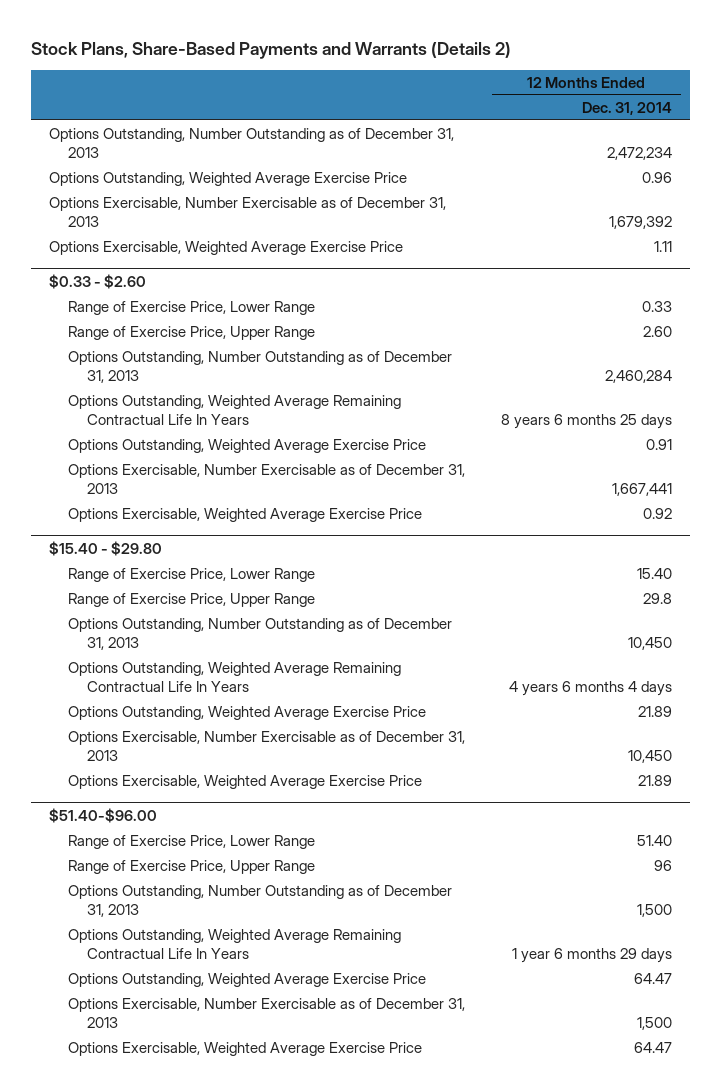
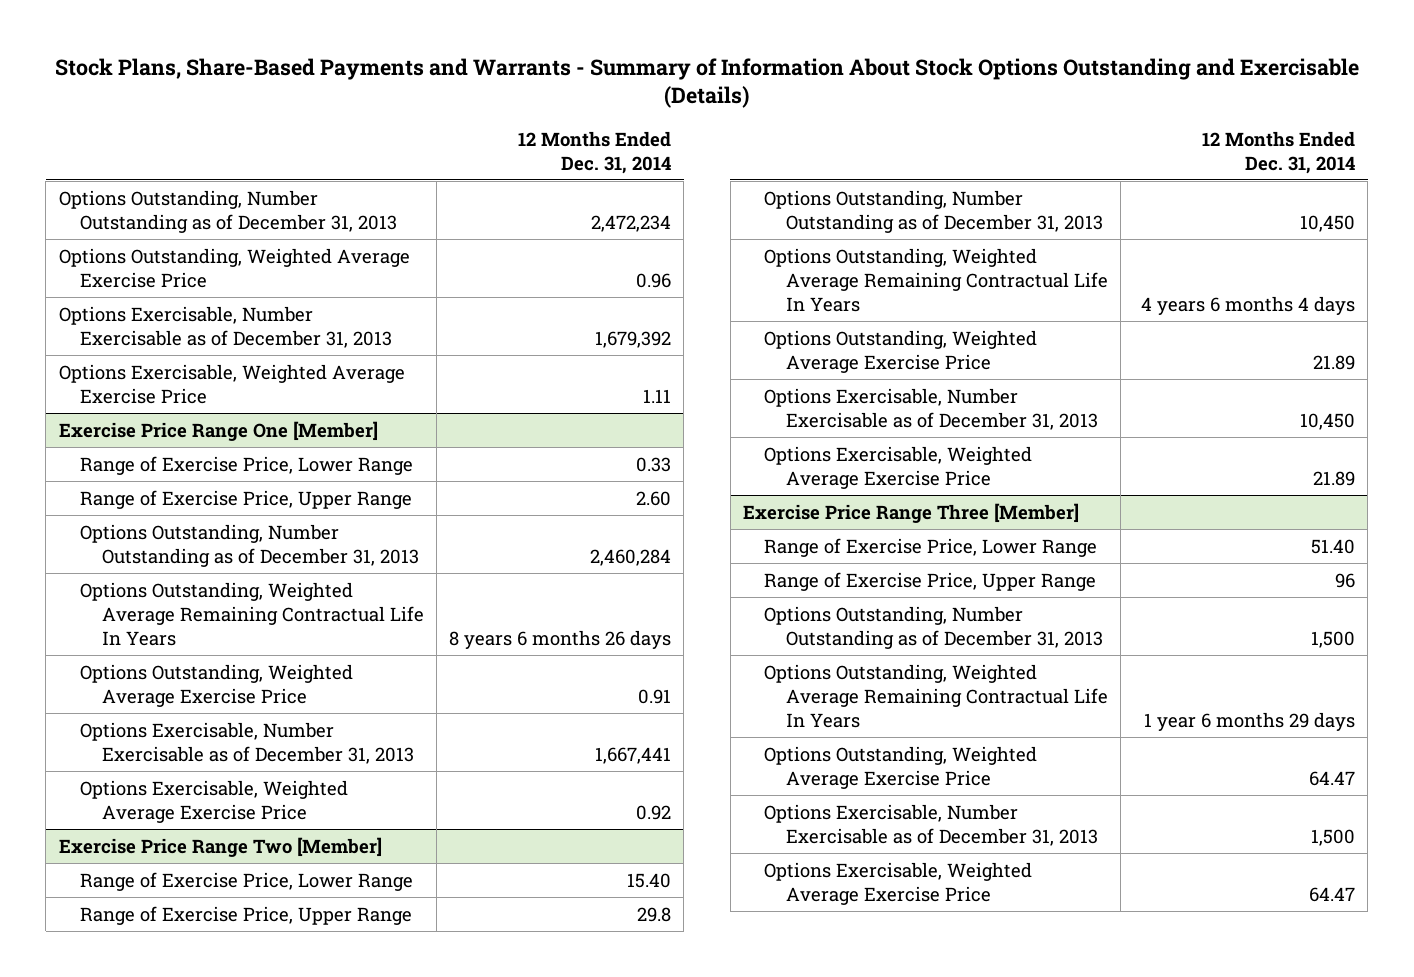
[31,41,512,59] Stock Plans, Share-Based Payments and Warrants (Details 2) -> [54,57,1359,109] Stock Plans, Share-Based Payments and Warrants - Summary of Information About Stock Options Outstanding and Exercisable (Details)
[49,273,147,289] $0.33 - $2.60 -> none
none -> [58,420,378,441] Exercise Price Range One [Member]
[500,414,672,430] 8 years 6 months 25 days -> [449,629,672,649] 8 years 6 months 26 days
[49,540,163,556] $15.40 - $29.80 -> none
none -> [58,836,382,857] Exercise Price Range Two [Member]
[49,807,158,823] $51.40-$96.00 -> none
none -> [742,502,1079,523] Exercise Price Range Three [Member]

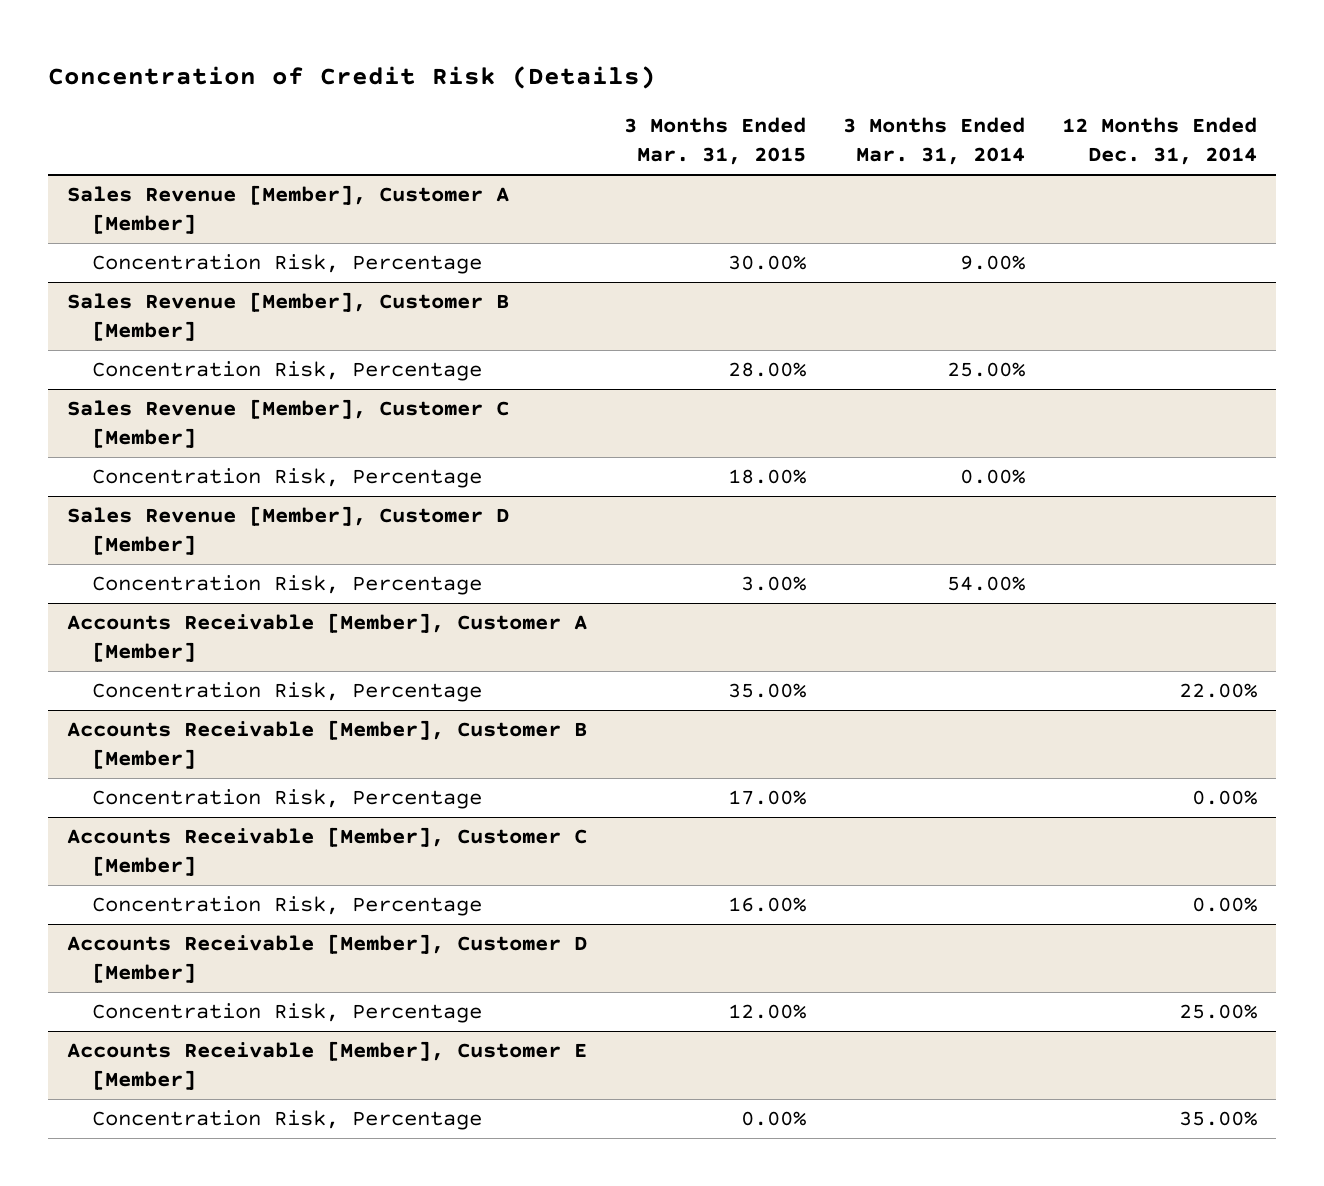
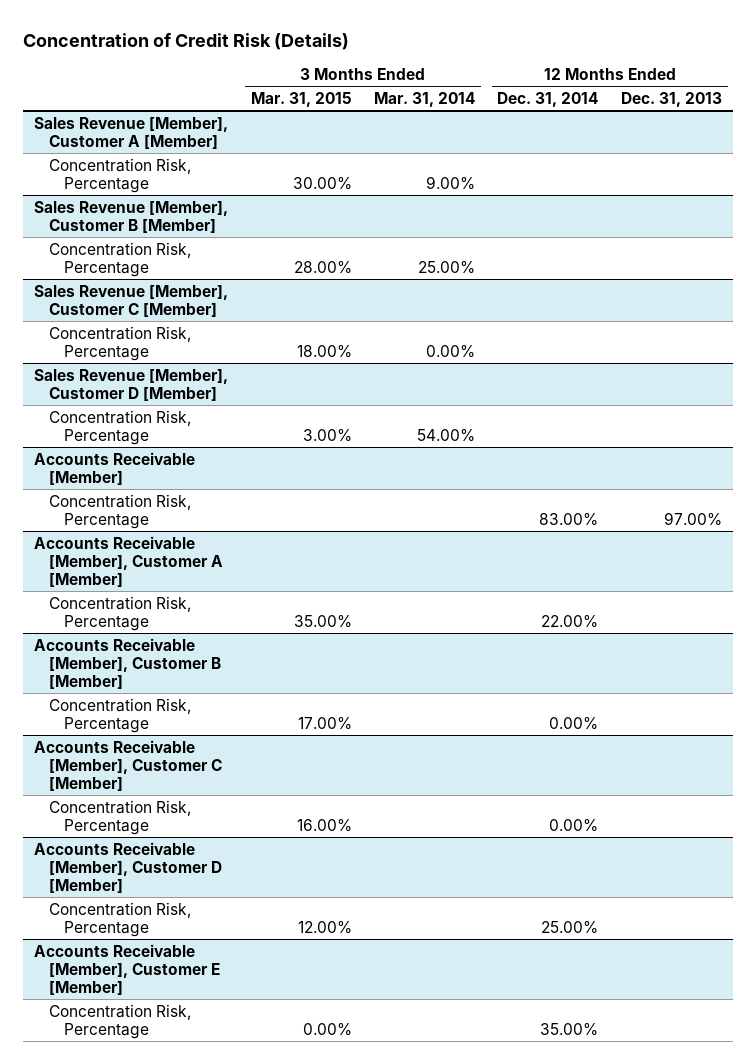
none -> [620,92,722,108] Dec. 31, 2013
none -> [34,451,196,485] Accounts Receivable [Member]
none -> [49,493,192,529] Concentration Risk, Percentage

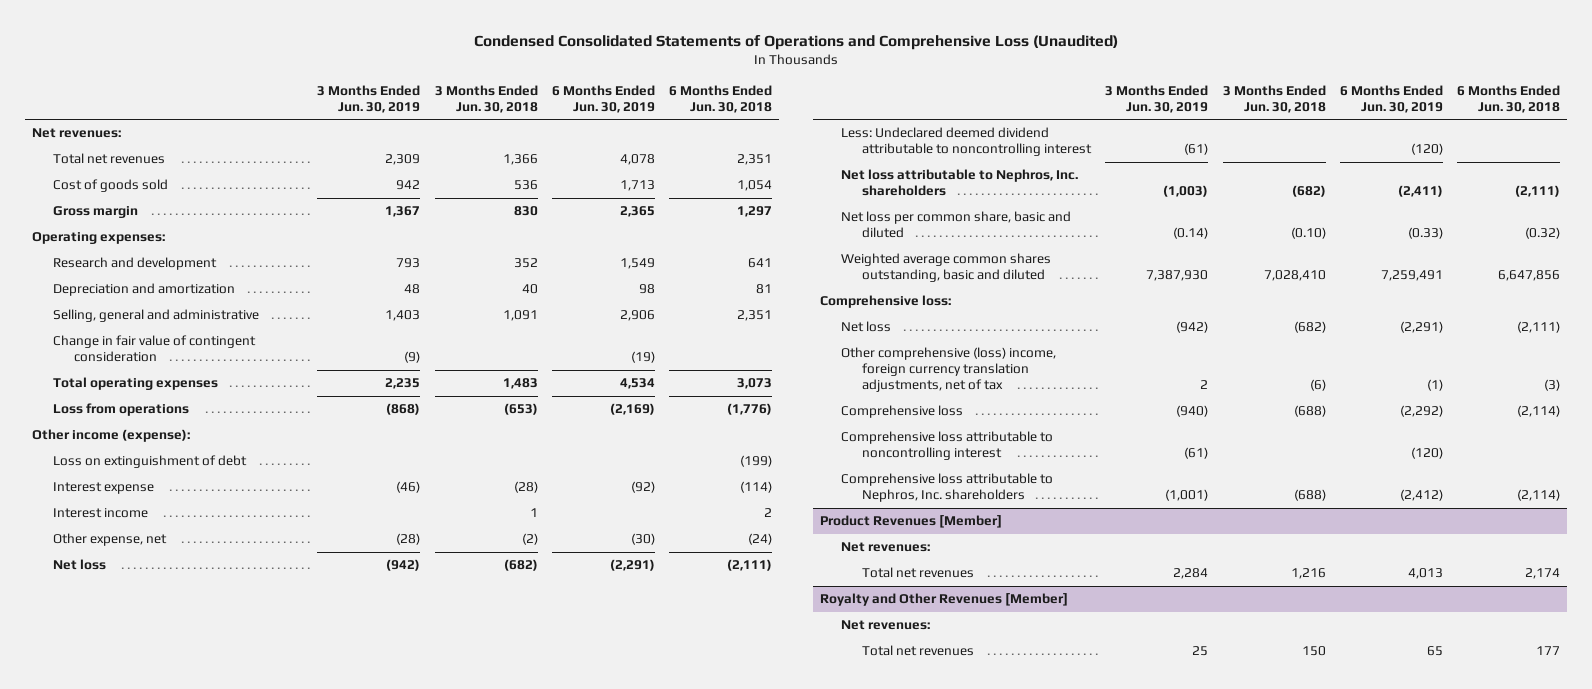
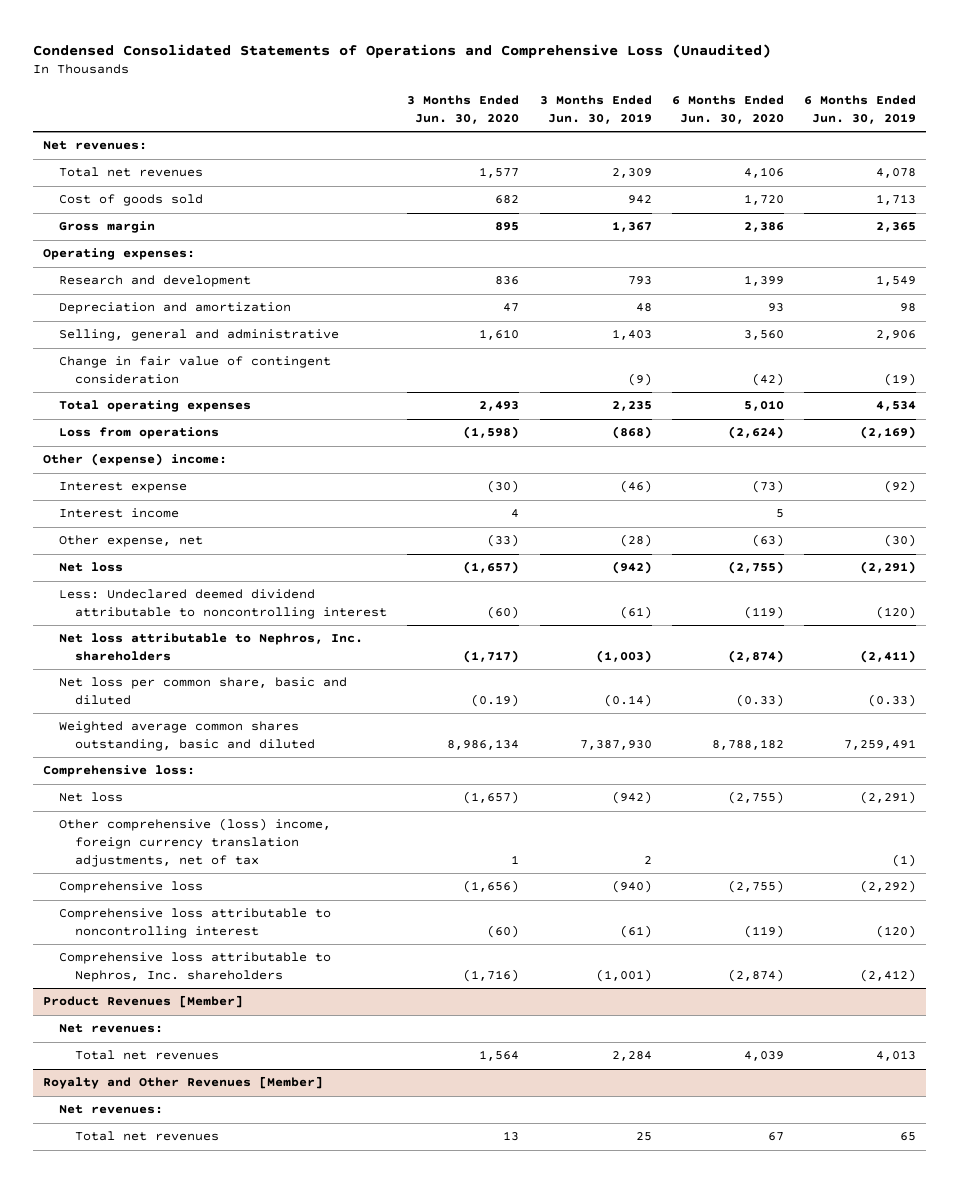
[434,84,538,113] 3 Months Ended Jun. 30, 2018 -> none
[669,84,773,113] 6 Months Ended Jun. 30, 2018 -> none
none -> [407,95,520,124] 3 Months Ended Jun. 30, 2020
none -> [671,95,784,124] 6 Months Ended Jun. 30, 2020
[53,455,248,469] Loss on extinguishment of debt -> none
[32,429,191,443] Other income (expense): -> [43,453,228,467] Other (expense) income:

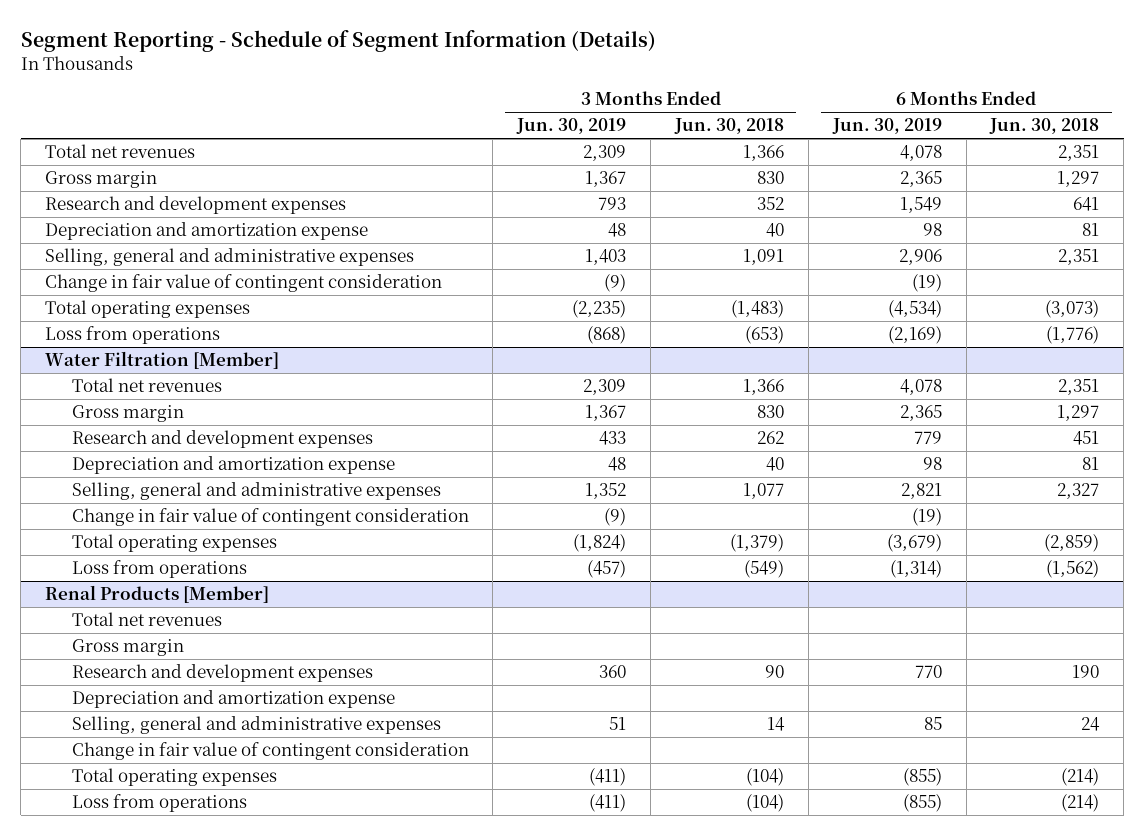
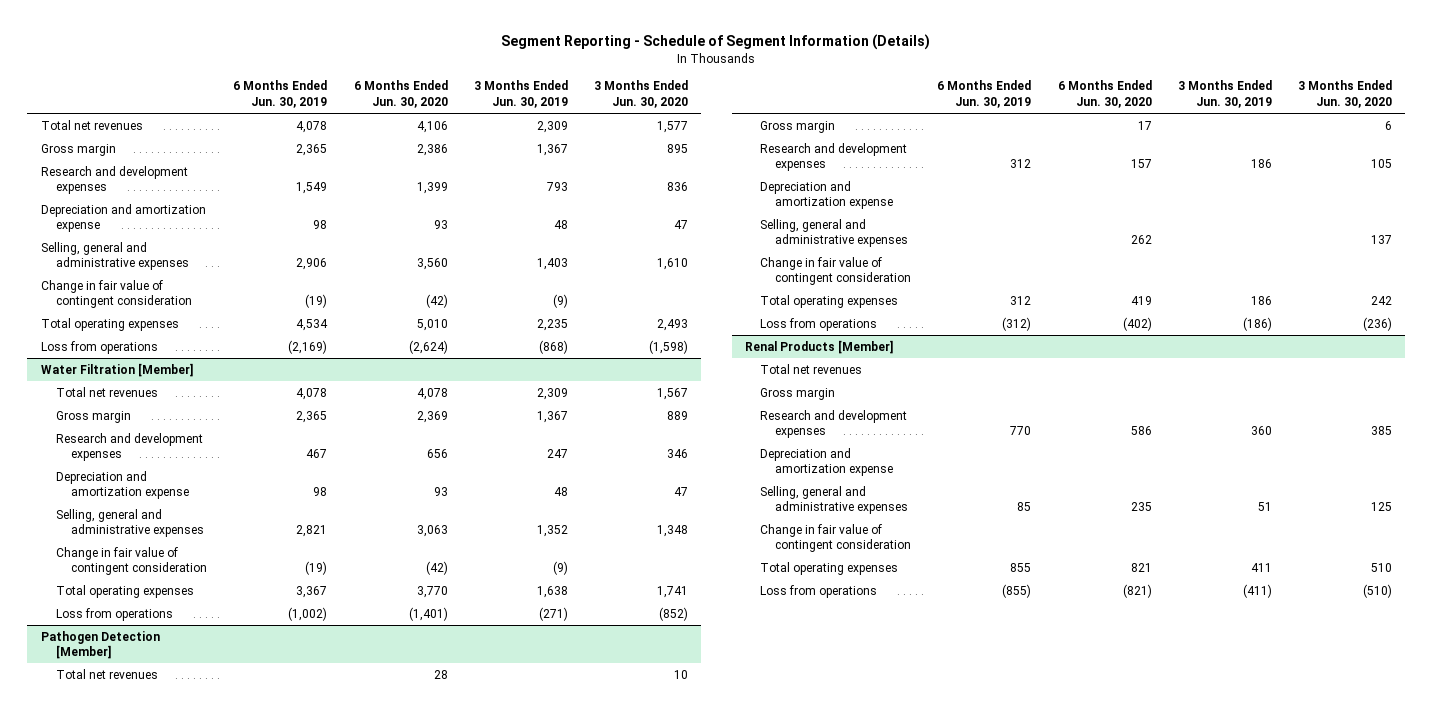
[673,118,784,135] Jun. 30, 2018 -> none
[989,118,1100,135] Jun. 30, 2018 -> none
none -> [353,80,448,108] 6 Months Ended Jun. 30, 2020
none -> [594,80,689,108] 3 Months Ended Jun. 30, 2020
[572,300,627,319] (2,235) -> [536,318,568,331] 2,235
[887,300,942,319] (4,534) -> [296,318,329,331] 4,534
[599,431,627,446] 433 -> [546,449,568,459] 247
[913,431,942,445] 779 -> [306,449,328,459] 467
[573,534,627,553] (1,824) -> [536,585,568,598] 1,638
[886,534,942,553] (3,679) -> [296,585,328,598] 3,367
[587,560,627,579] (457) -> [538,606,568,621] (271)
[889,560,942,579] (1,314) -> [288,606,328,621] (1,002)
none -> [40,630,160,660] Pathogen Detection [Member]
none -> [55,668,158,679] Total net revenues
none -> [759,120,835,133] Gross margin
none -> [759,142,907,172] Research and development expenses
none -> [759,180,894,210] Depreciation and amortization expense
none -> [759,218,909,248] Selling, general and administrative expenses
none -> [759,256,912,286] Change in fair value of contingent consideration
none -> [759,294,898,308] Total operating expenses
none -> [759,317,877,331] Loss from operations
[589,768,627,787] (411) -> [1250,562,1272,572] 411
[902,768,942,787] (855) -> [1010,562,1032,572] 855

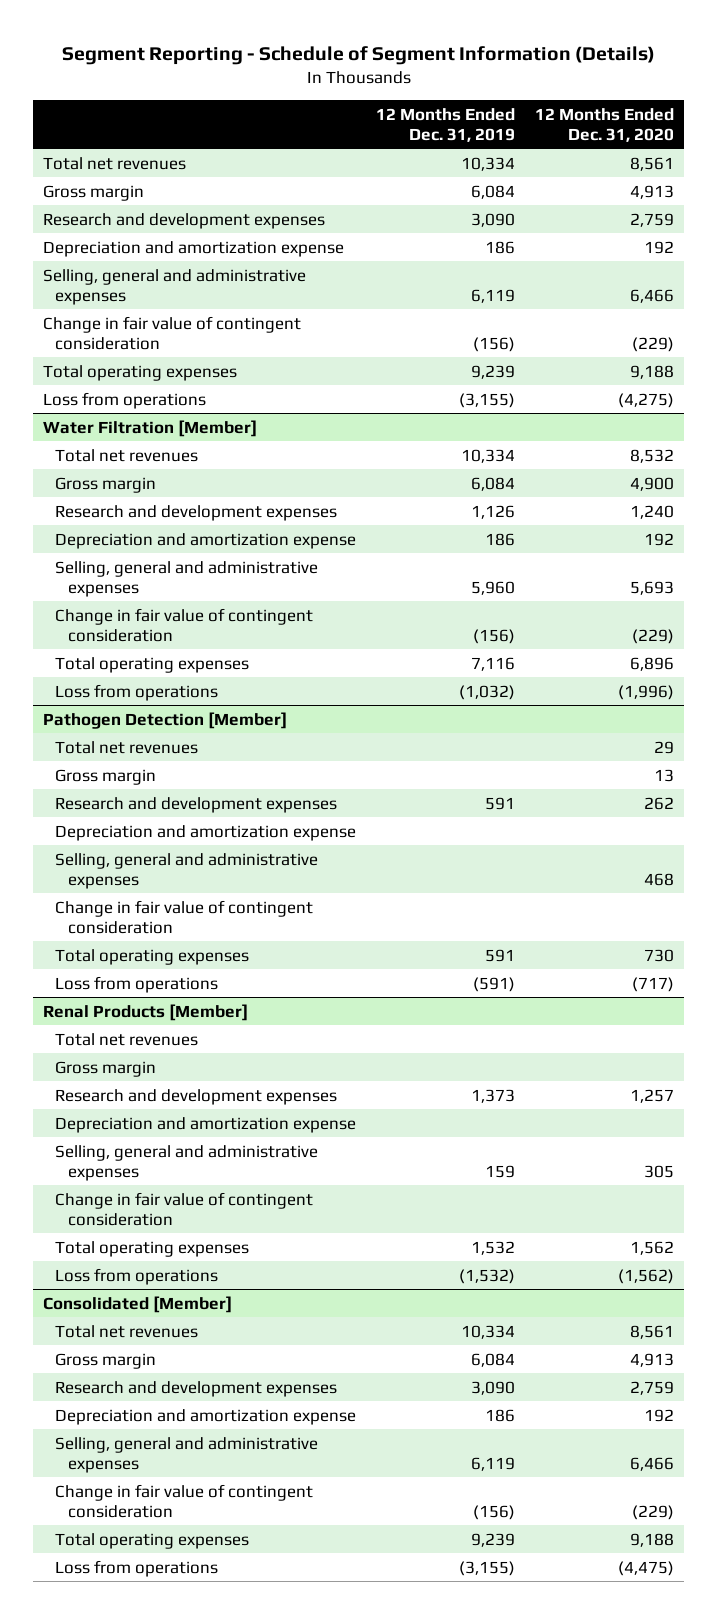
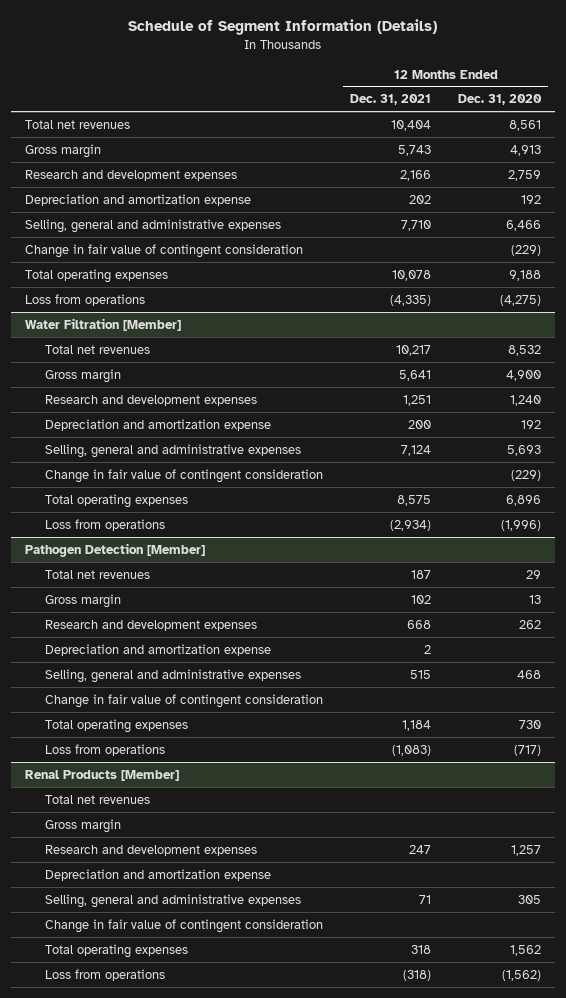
[61,45,655,65] Segment Reporting - Schedule of Segment Information (Details) -> [128,19,438,36] Schedule of Segment Information (Details)
[376,107,516,142] 12 Months Ended Dec. 31, 2019 -> none
none -> [350,94,432,106] Dec. 31, 2021
[43,1295,233,1313] Consolidated [Member] -> none
[55,1324,199,1338] Total net revenues -> none
[55,1352,157,1369] Gross margin -> none
[55,1380,338,1397] Research and development expenses -> none
[55,1408,357,1425] Depreciation and amortization expense -> none
[55,1436,319,1473] Selling, general and administrative expenses -> none
[55,1483,314,1518] Change in fair value of contingent consideration -> none
[55,1532,250,1549] Total operating expenses -> none
[55,1559,219,1577] Loss from operations -> none

